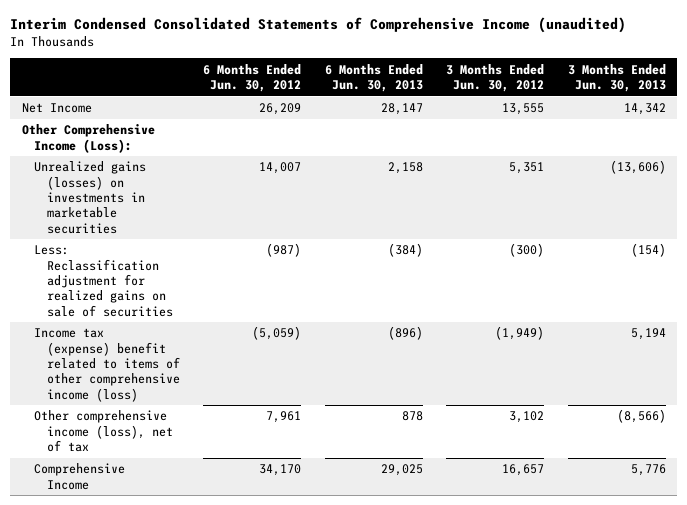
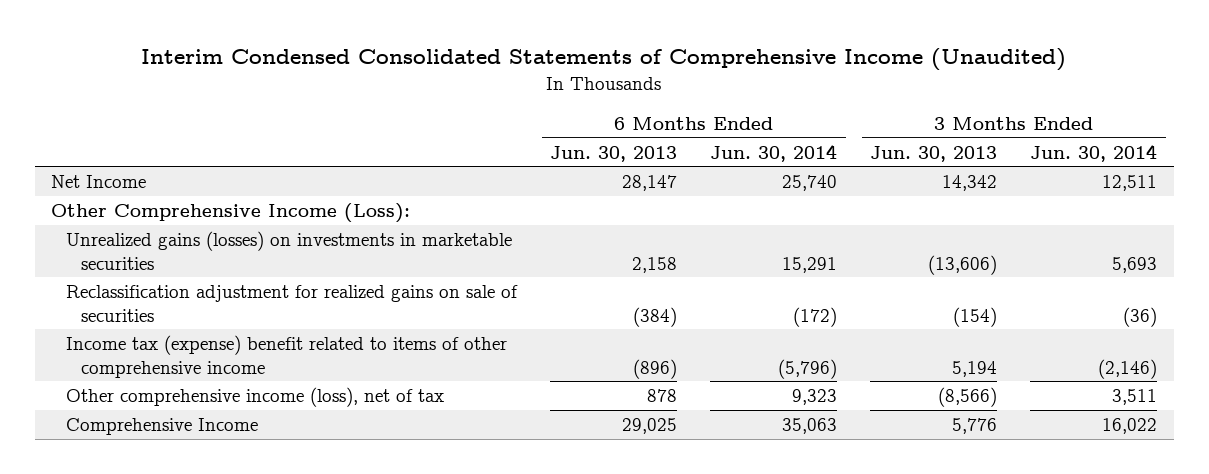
[10,17,627,34] Interim Condensed Consolidated Statements of Comprehensive Income (unaudited) -> [141,48,1067,72] Interim Condensed Consolidated Statements of Comprehensive Income (Unaudited)
[203,63,302,92] 6 Months Ended Jun. 30, 2012 -> none
[446,63,545,92] 3 Months Ended Jun. 30, 2012 -> none
none -> [710,143,838,162] Jun. 30, 2014
none -> [1030,143,1158,162] Jun. 30, 2014
[34,245,174,317] Less: Reclassification adjustment for realized gains on sale of securities -> [66,284,519,322] Reclassification adjustment for realized gains on sale of securities
[34,328,181,402] Income tax (expense) benefit related to items of other comprehensive income (loss) -> [66,334,508,378] Income tax (expense) benefit related to items of other comprehensive income

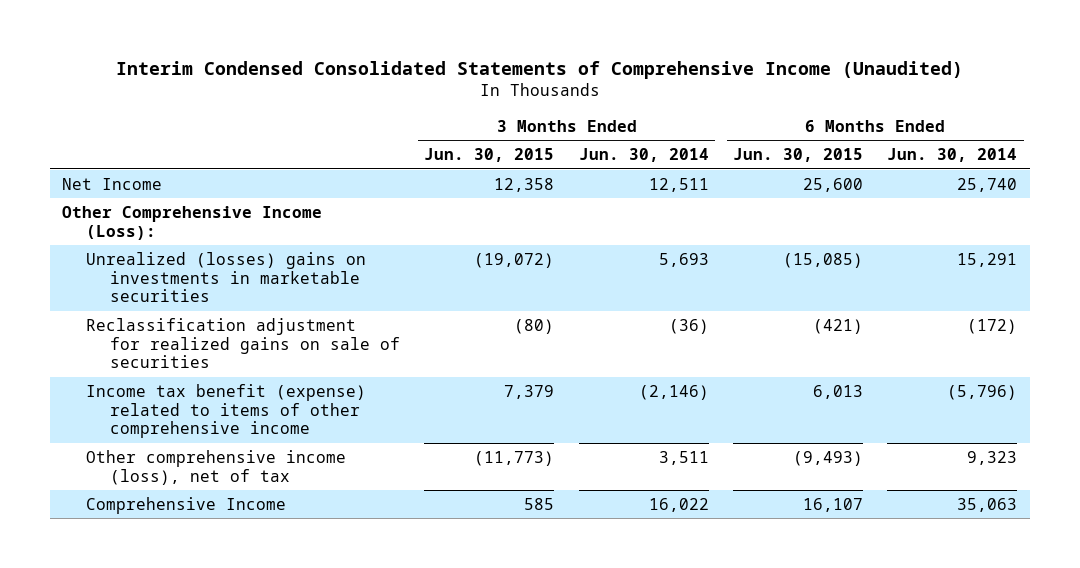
[550,145,678,162] Jun. 30, 2013 -> none
[870,145,998,162] Jun. 30, 2013 -> none
none -> [424,148,555,163] Jun. 30, 2015
none -> [733,148,864,163] Jun. 30, 2015
[66,230,513,270] Unrealized gains (losses) on investments in marketable securities -> [86,251,367,303] Unrealized (losses) gains on investments in marketable securities
[66,334,508,378] Income tax (expense) benefit related to items of other comprehensive income -> [86,383,367,439] Income tax benefit (expense) related to items of other comprehensive income

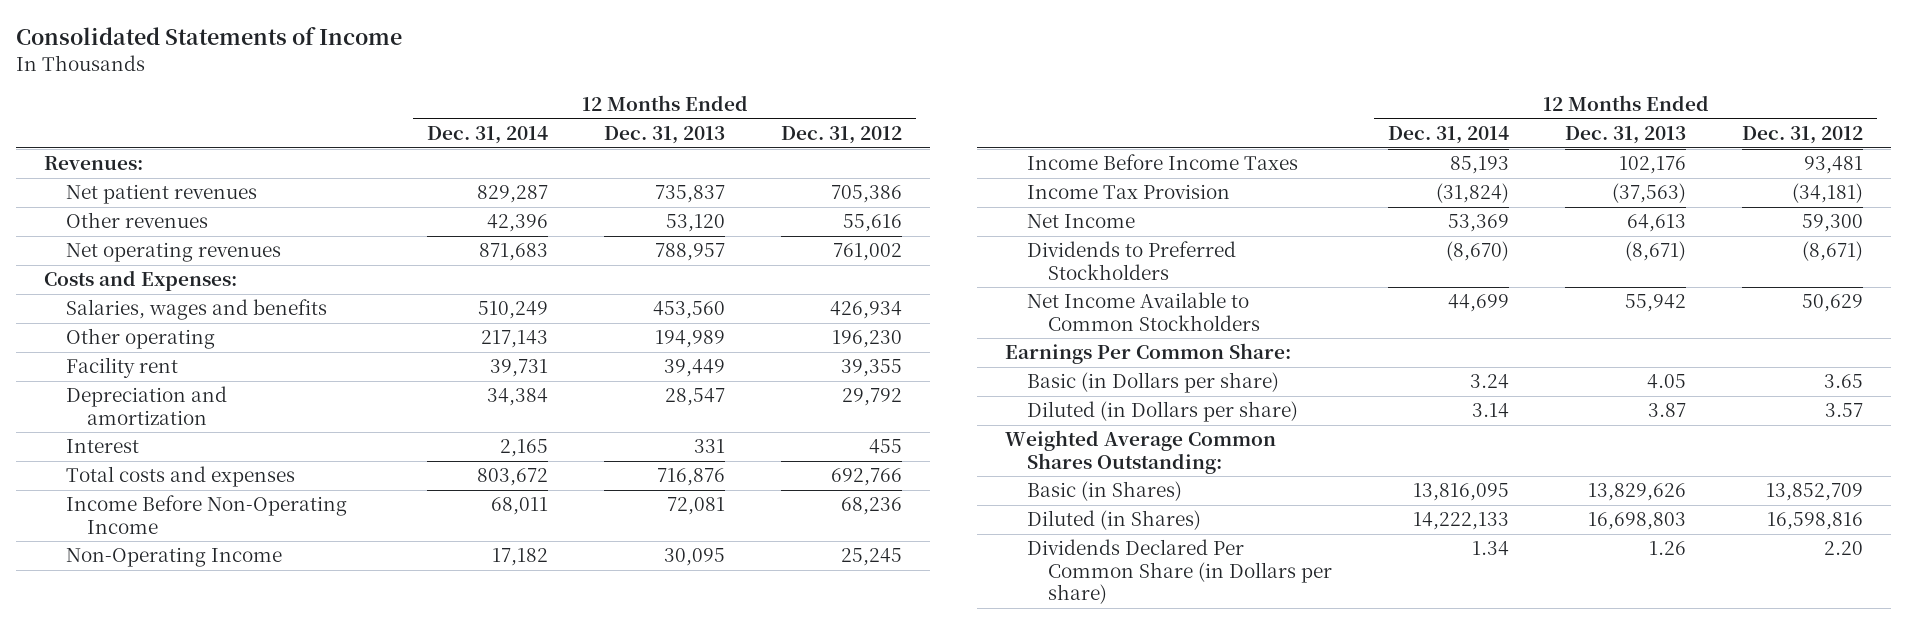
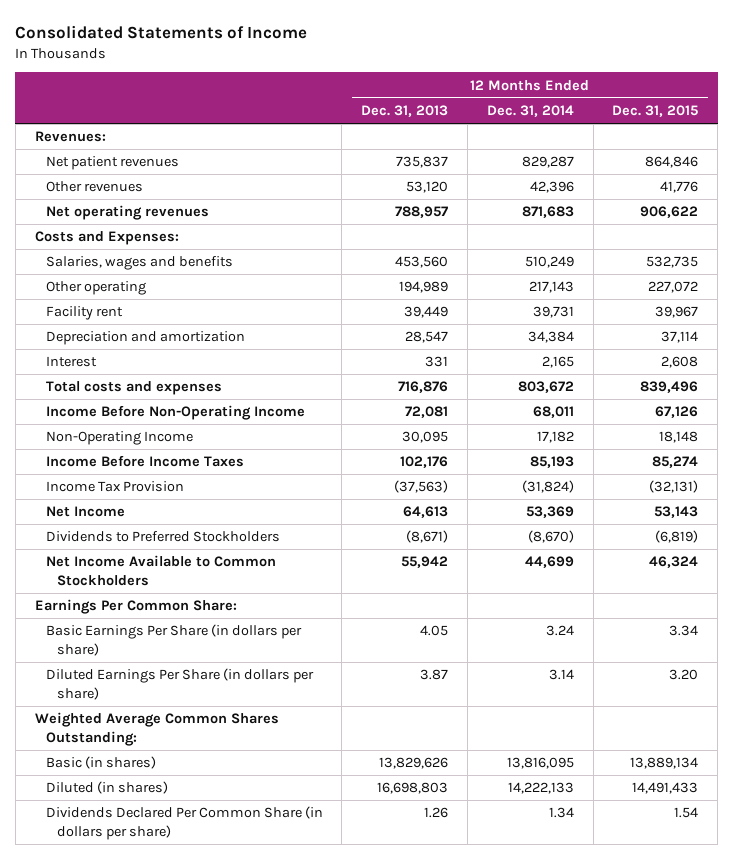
[780,126,902,145] Dec. 31, 2012 -> none
none -> [612,105,699,118] Dec. 31, 2015
[1026,372,1279,394] Basic (in Dollars per share) -> [45,624,302,656] Basic Earnings Per Share (in dollars per share)
[1026,401,1298,423] Diluted (in Dollars per share) -> [45,668,314,700] Diluted Earnings Per Share (in dollars per share)
[1026,481,1182,502] Basic (in Shares) -> [45,756,156,770] Basic (in shares)
[1026,510,1201,531] Diluted (in Shares) -> [45,781,168,795] Diluted (in shares)
[1026,539,1333,605] Dividends Declared Per Common Share (in Dollars per share) -> [45,806,323,840] Dividends Declared Per Common Share (in dollars per share)

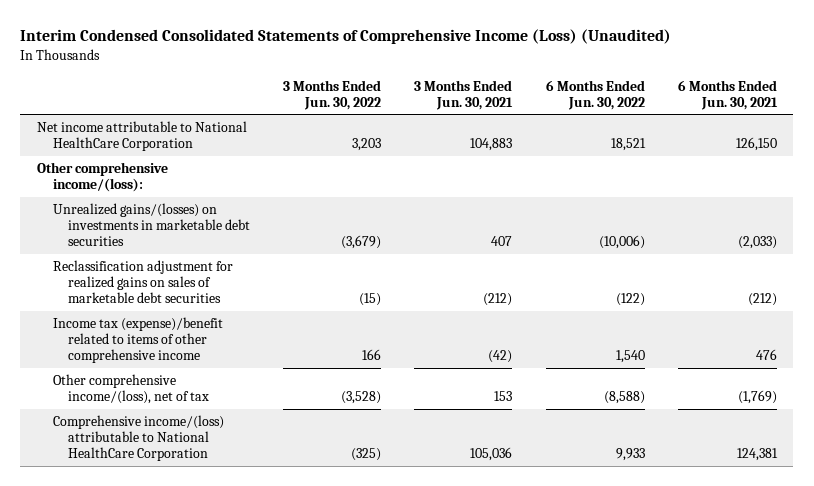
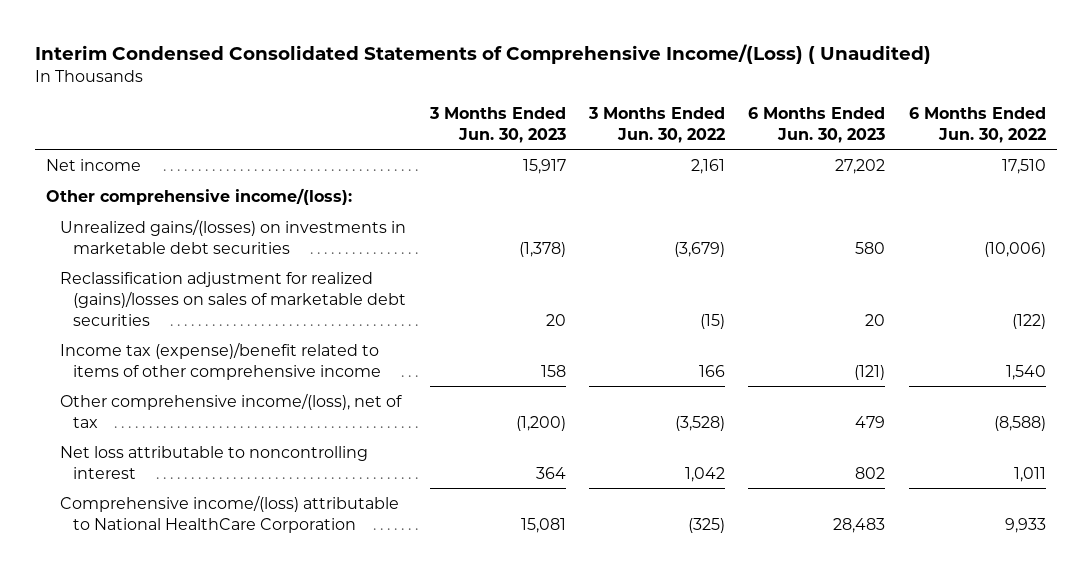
[20,29,672,45] Interim Condensed Consolidated Statements of Comprehensive Income (Loss) (Unaudited) -> [34,43,931,64] Interim Condensed Consolidated Statements of Comprehensive Income/(Loss) ( Unaudited)
[414,79,514,110] 3 Months Ended Jun. 30, 2021 -> none
[677,79,778,110] 6 Months Ended Jun. 30, 2021 -> none
none -> [428,107,566,143] 3 Months Ended Jun. 30, 2023
none -> [748,107,886,143] 6 Months Ended Jun. 30, 2023
[36,121,247,152] Net income attributable to National HealthCare Corporation -> none
none -> [46,158,142,171] Net income
[52,260,233,304] Reclassification adjustment for realized gains on sales of marketable debt securities -> [59,271,407,326] Reclassification adjustment for realized (gains)/losses on sales of marketable debt securities
none -> [59,445,368,479] Net loss attributable to noncontrolling interest

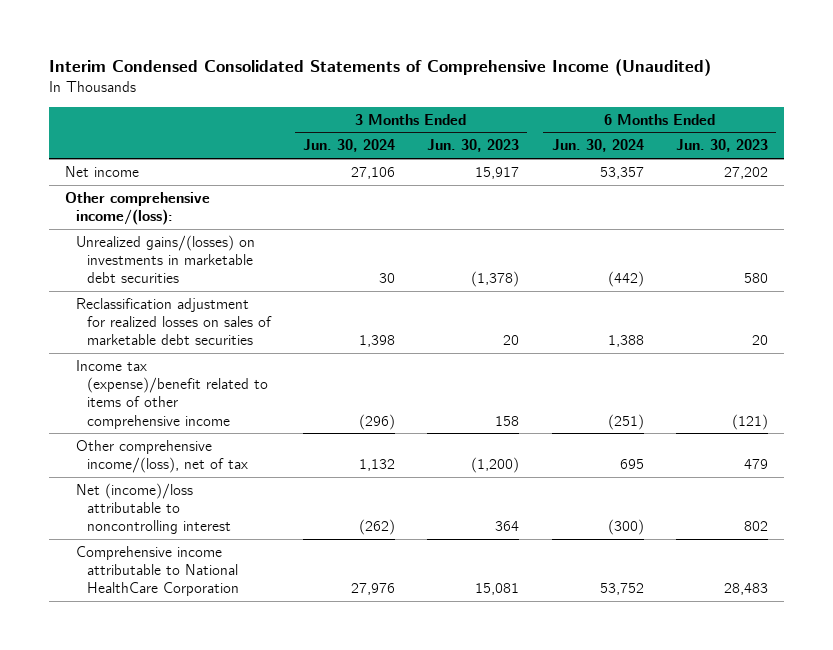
[34,43,931,64] Interim Condensed Consolidated Statements of Comprehensive Income/(Loss) ( Unaudited) -> [49,58,712,76] Interim Condensed Consolidated Statements of Comprehensive Income (Unaudited)
[588,107,726,143] 3 Months Ended Jun. 30, 2022 -> none
[908,107,1046,143] 6 Months Ended Jun. 30, 2022 -> none
none -> [303,139,396,153] Jun. 30, 2024
none -> [551,139,644,153] Jun. 30, 2024
[59,271,407,326] Reclassification adjustment for realized (gains)/losses on sales of marketable debt securities -> [76,297,273,346] Reclassification adjustment for realized losses on sales of marketable debt securities
[59,445,368,479] Net loss attributable to noncontrolling interest -> [76,482,232,535] Net (income)/loss attributable to noncontrolling interest
[59,494,399,533] Comprehensive income/(loss) attributable to National HealthCare Corporation -> [76,545,240,597] Comprehensive income attributable to National HealthCare Corporation

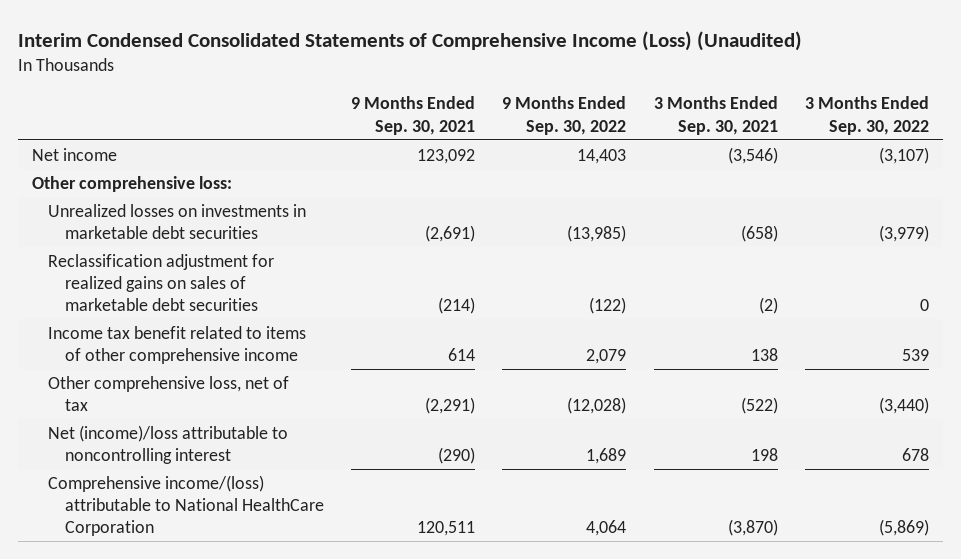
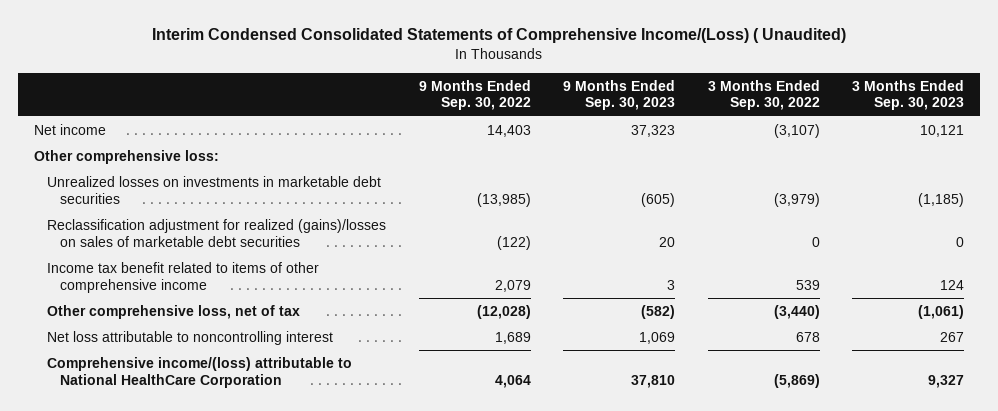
[18,30,803,51] Interim Condensed Consolidated Statements of Comprehensive Income (Loss) (Unaudited) -> [152,27,847,43] Interim Condensed Consolidated Statements of Comprehensive Income/(Loss) ( Unaudited)
[351,96,476,135] 9 Months Ended Sep. 30, 2021 -> none
[653,96,778,135] 3 Months Ended Sep. 30, 2021 -> none
none -> [563,79,676,111] 9 Months Ended Sep. 30, 2023
none -> [852,79,965,111] 3 Months Ended Sep. 30, 2023
[48,253,275,312] Reclassification adjustment for realized gains on sales of marketable debt securities -> [47,218,387,247] Reclassification adjustment for realized (gains)/losses on sales of marketable debt securities
[48,424,289,465] Net (income)/loss attributable to noncontrolling interest -> [47,330,334,345] Net loss attributable to noncontrolling interest

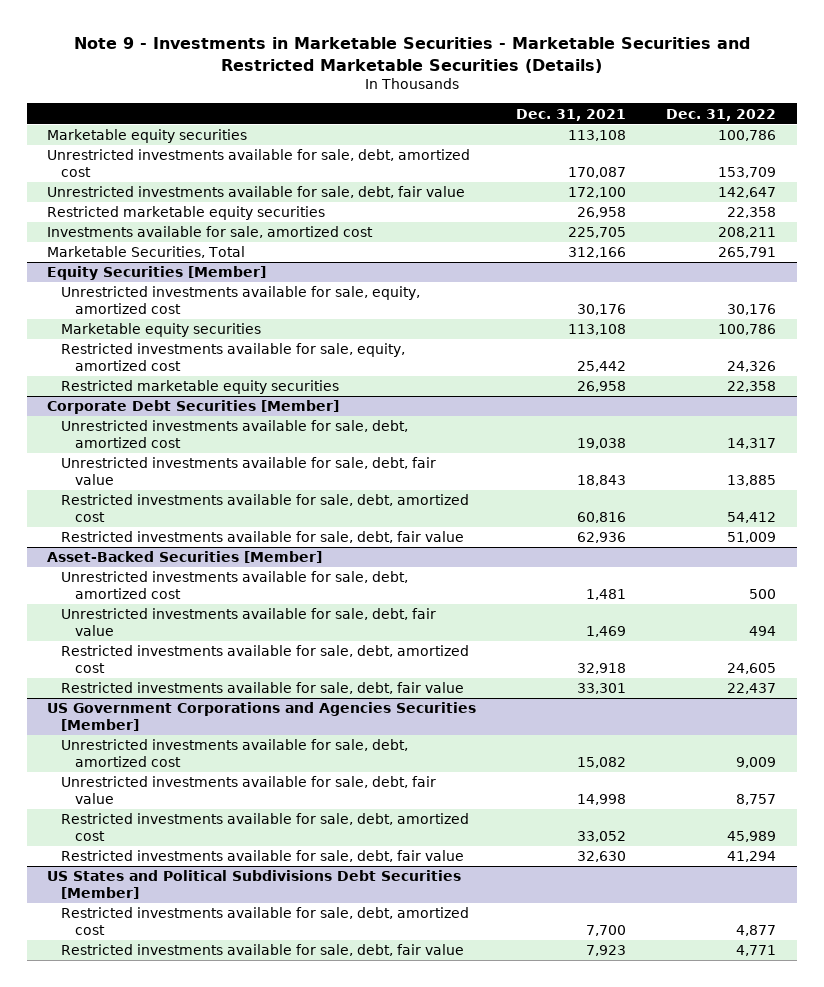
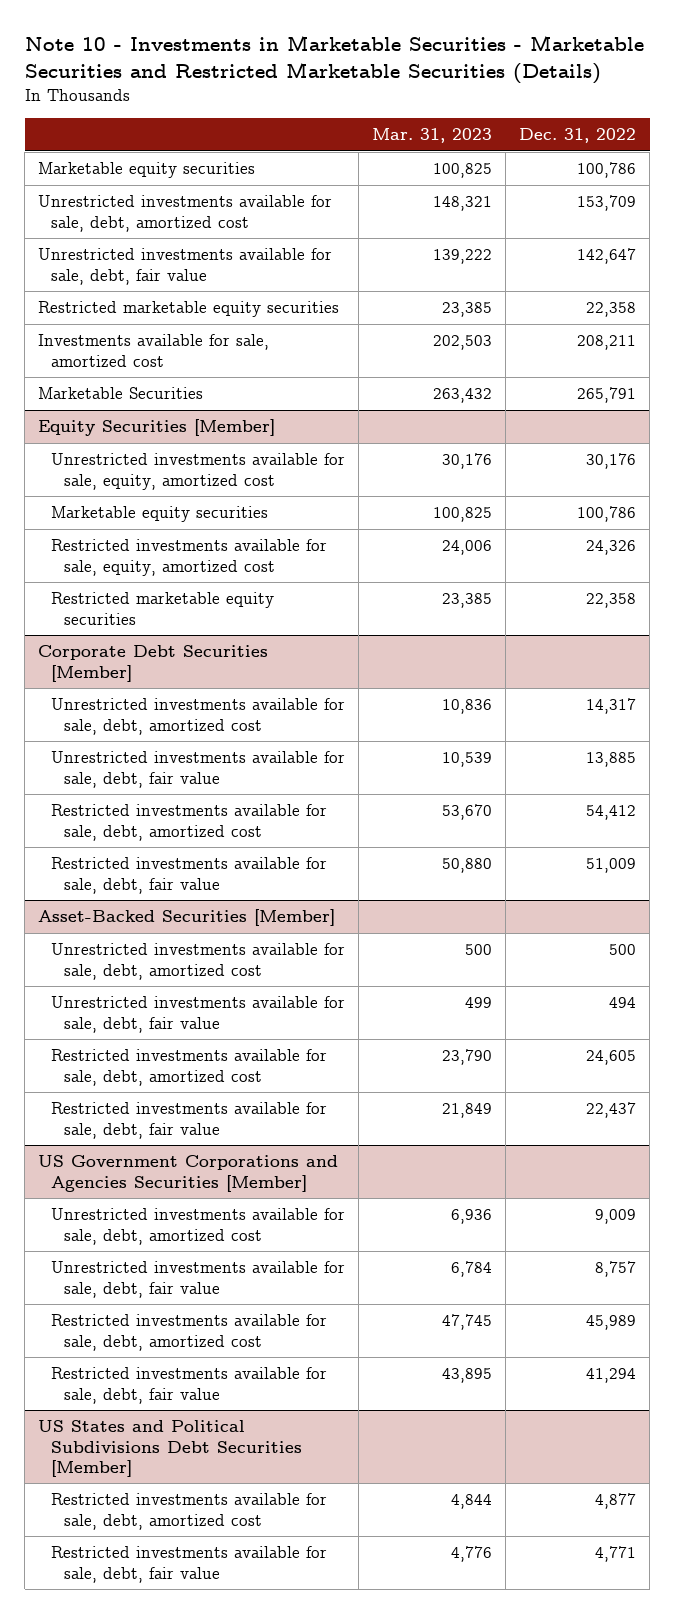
[73,36,750,73] Note 9 - Investments in Marketable Securities - Marketable Securities and Restricted Marketable Securities (Details) -> [24,35,644,84] Note 10 - Investments in Marketable Securities - Marketable Securities and Restricted Marketable Securities (Details)
[516,108,627,121] Dec. 31, 2021 -> none
none -> [372,128,493,144] Mar. 31, 2023
[47,246,246,259] Marketable Securities, Total -> [38,387,204,400] Marketable Securities

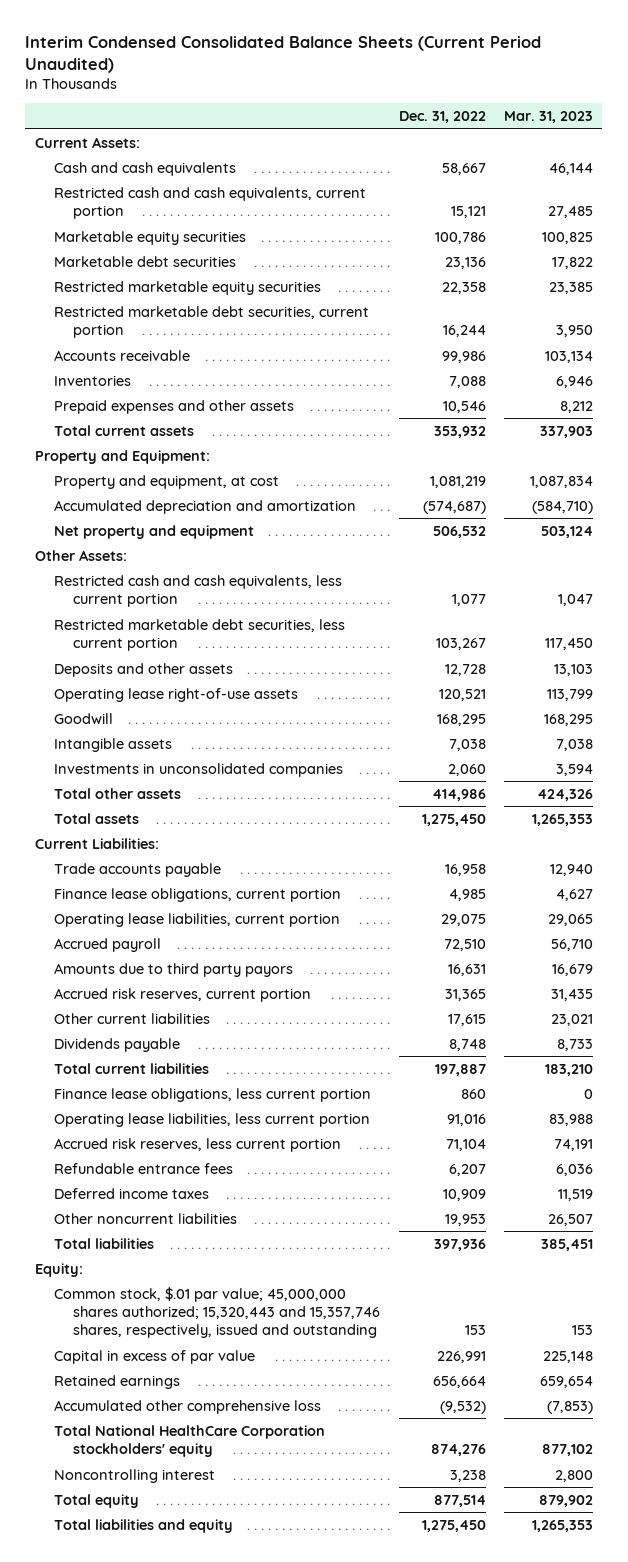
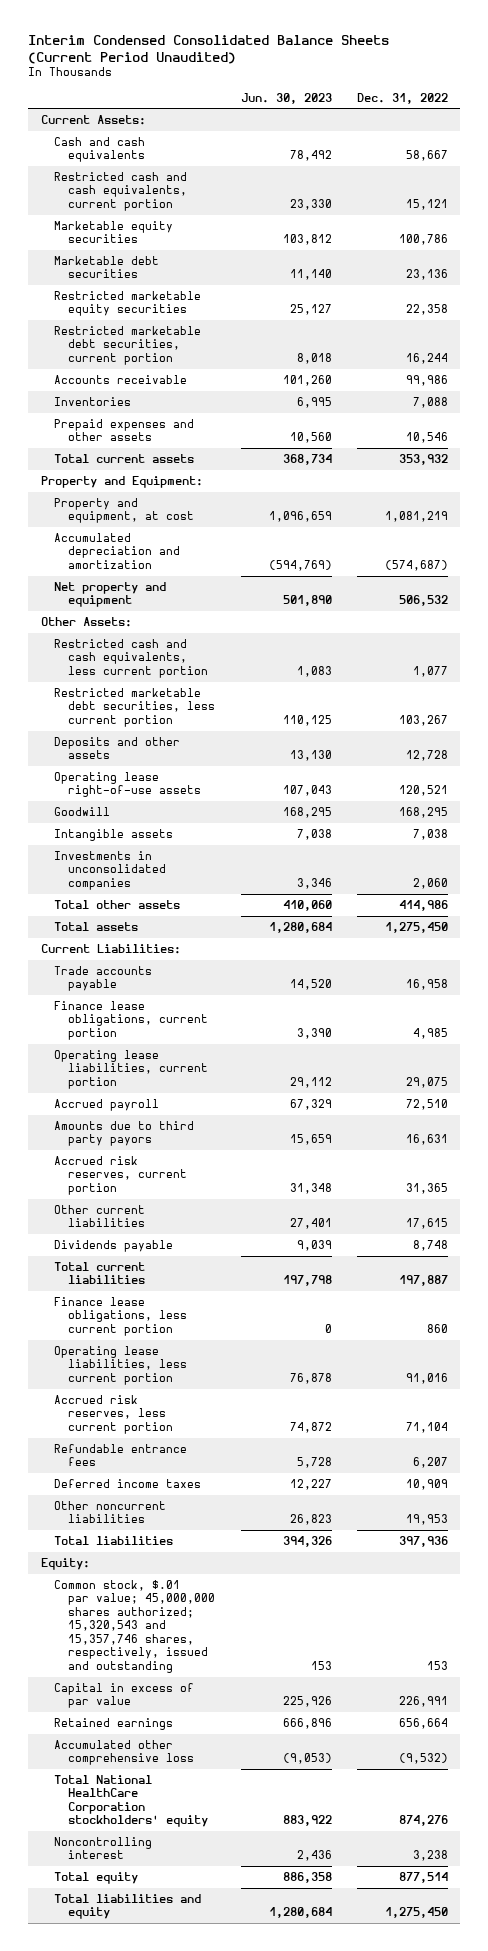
[504,111,594,124] Mar. 31, 2023 -> none
none -> [240,92,332,104] Jun. 30, 2023
[54,1286,381,1339] Common stock, $.01 par value; 45,000,000 shares authorized; 15,320,443 and 15,357,746 shares, respectively, issued and outstanding -> [54,1579,216,1673] Common stock, $.01 par value; 45,000,000 shares authorized; 15,320,543 and 15,357,746 shares, respectively, issued and outstanding

